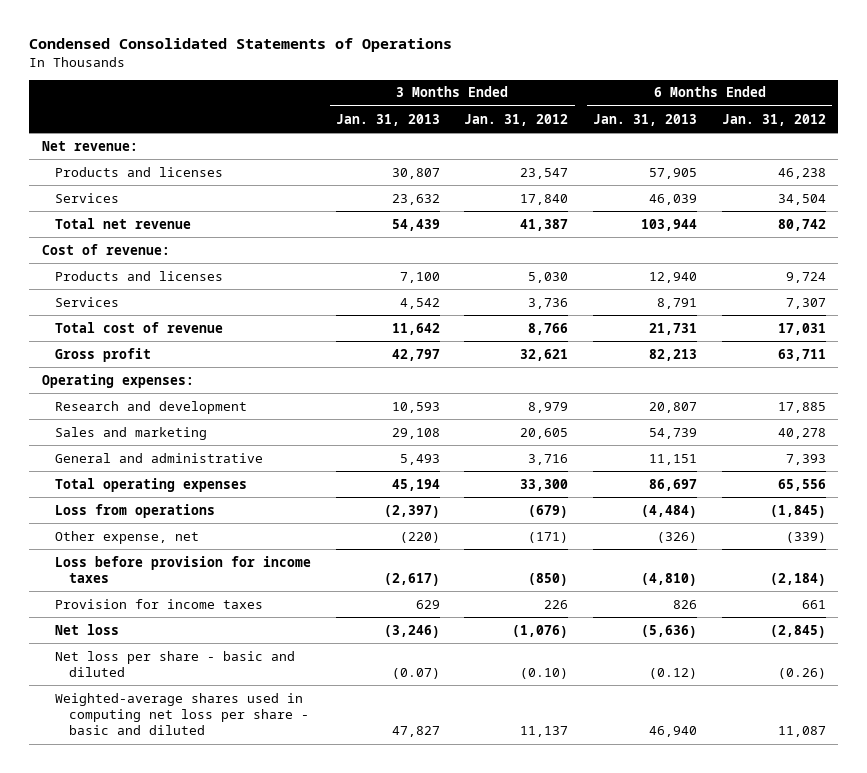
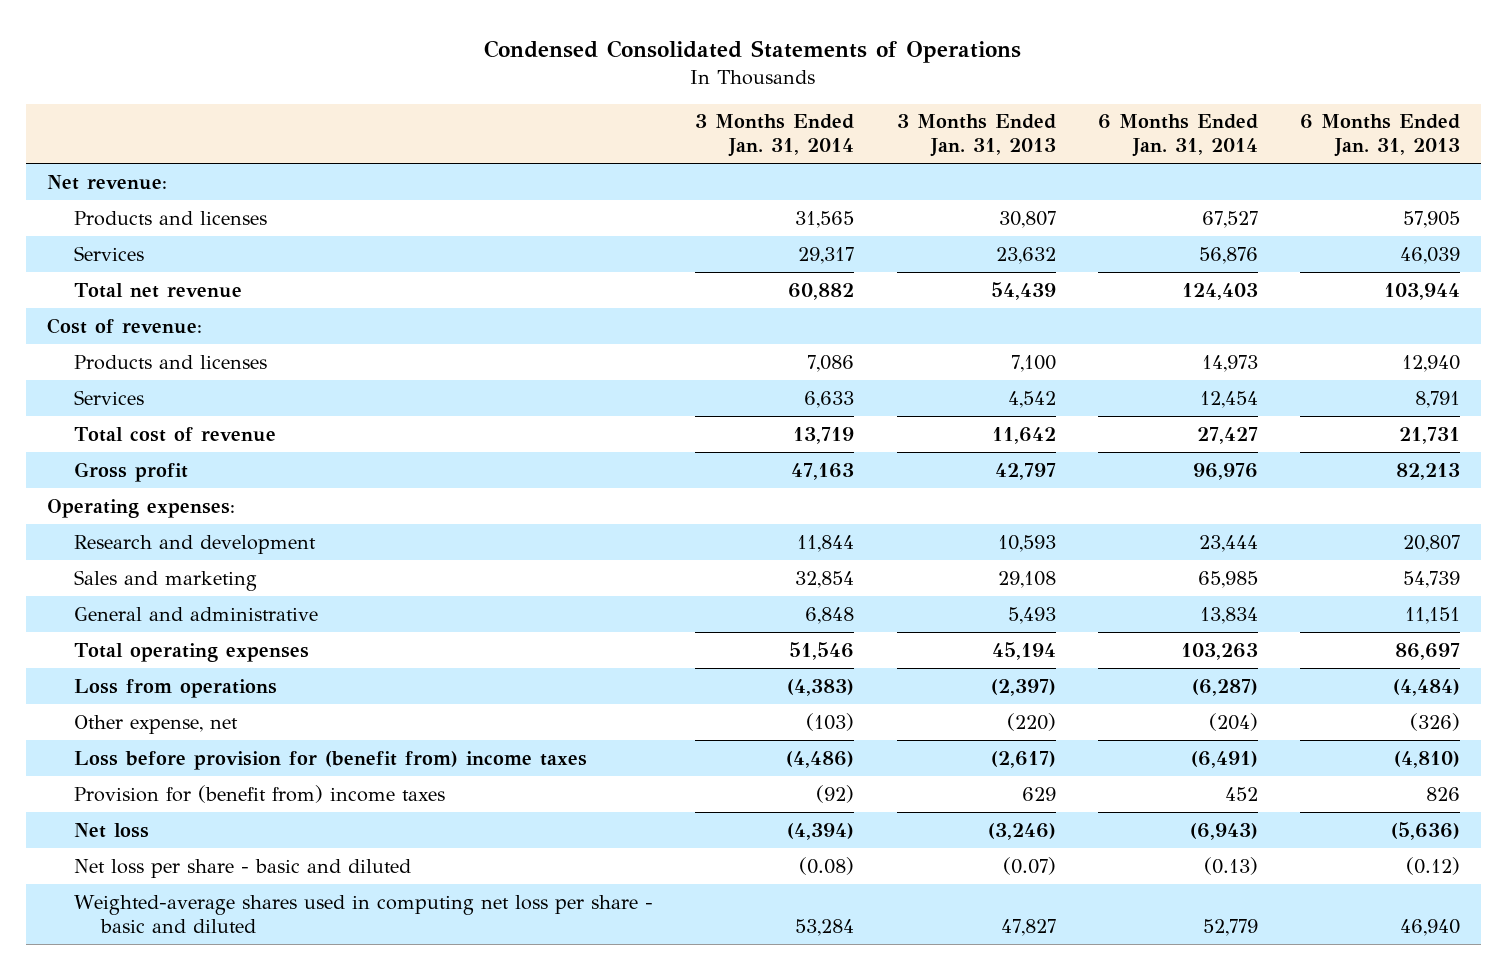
[464,113,569,126] Jan. 31, 2012 -> none
[721,113,826,126] Jan. 31, 2012 -> none
none -> [695,114,855,158] 3 Months Ended Jan. 31, 2014
none -> [1097,114,1258,158] 6 Months Ended Jan. 31, 2014
[55,555,312,584] Loss before provision for income taxes -> [73,750,587,770] Loss before provision for (benefit from) income taxes
[55,598,264,609] Provision for income taxes -> [73,784,445,803] Provision for (benefit from) income taxes

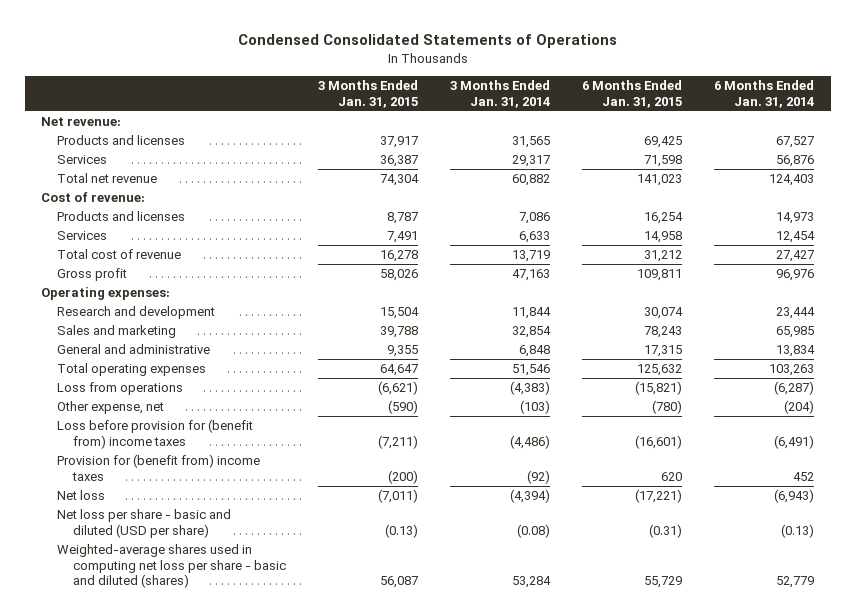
[896,114,1056,158] 3 Months Ended Jan. 31, 2013 -> none
[1300,114,1461,158] 6 Months Ended Jan. 31, 2013 -> none
none -> [317,80,418,108] 3 Months Ended Jan. 31, 2015
none -> [582,80,683,108] 6 Months Ended Jan. 31, 2015
[73,858,411,878] Net loss per share - basic and diluted -> [56,509,231,538] Net loss per share - basic and diluted (USD per share)
[73,894,653,933] Weighted-average shares used in computing net loss per share - basic and diluted -> [56,544,286,589] Weighted-average shares used in computing net loss per share - basic and diluted (shares)

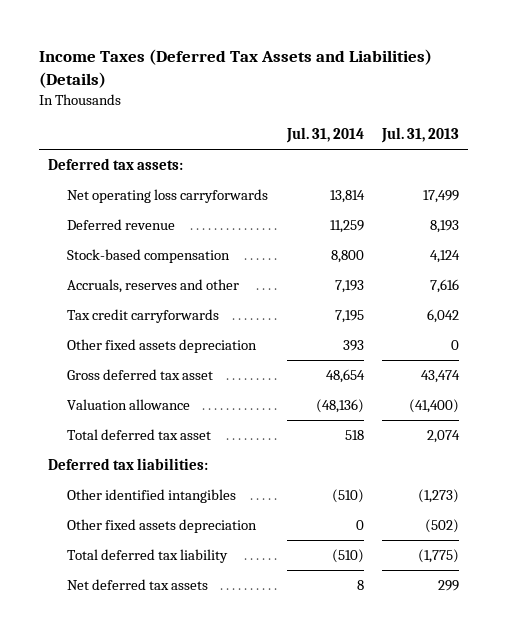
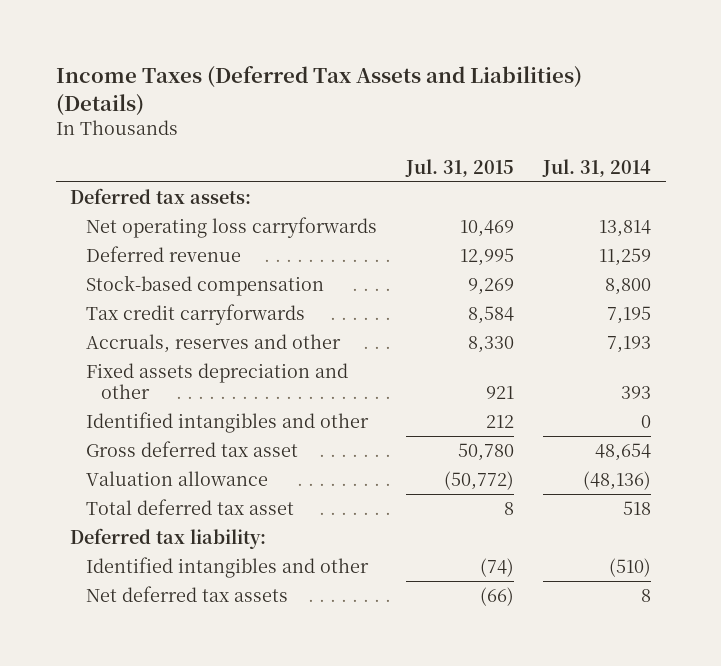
[381,127,460,144] Jul. 31, 2013 -> none
none -> [404,158,514,177] Jul. 31, 2015
[67,278,240,293] Accruals, reserves and other -> [85,333,341,353] Accruals, reserves and other
[67,338,258,353] Other fixed assets depreciation -> [85,362,348,399] Fixed assets depreciation and other
none -> [85,411,369,433] Identified intangibles and other
[67,518,258,533] Other fixed assets depreciation -> none
[67,548,229,563] Total deferred tax liability -> none
[48,457,209,470] Deferred tax liabilities: -> [70,527,267,549] Deferred tax liability:
[67,488,237,503] Other identified intangibles -> [85,556,369,578] Identified intangibles and other

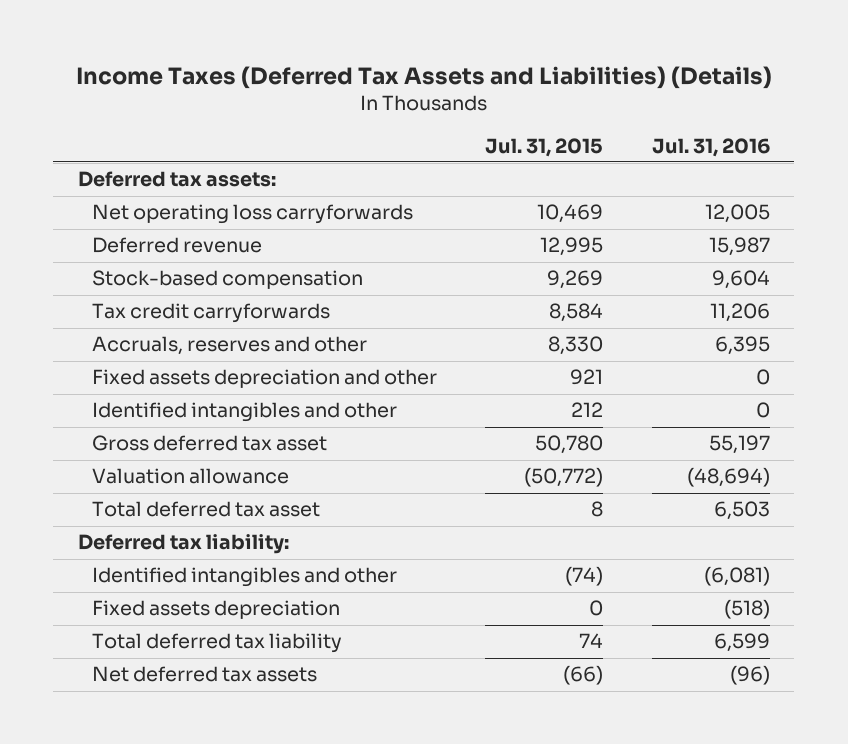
[542,158,652,177] Jul. 31, 2014 -> none
none -> [652,137,771,157] Jul. 31, 2016
none -> [91,600,340,620] Fixed assets depreciation
none -> [91,633,342,654] Total deferred tax liability

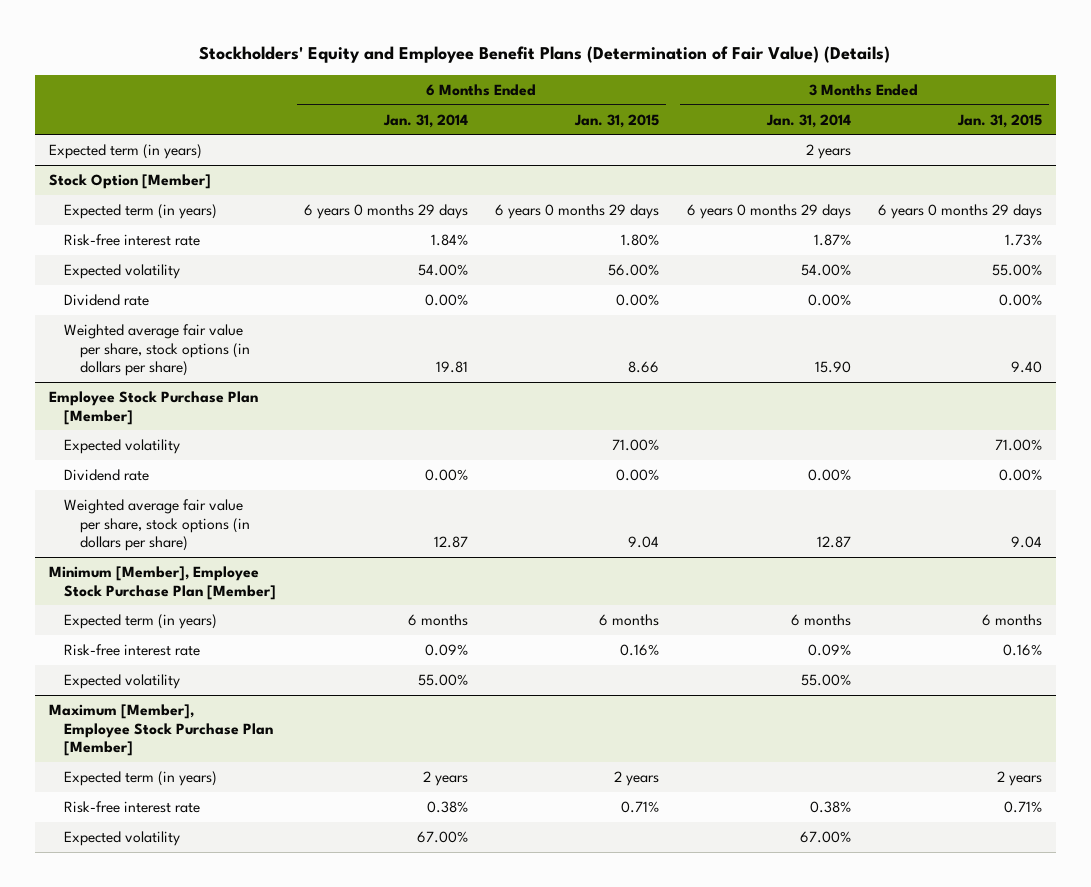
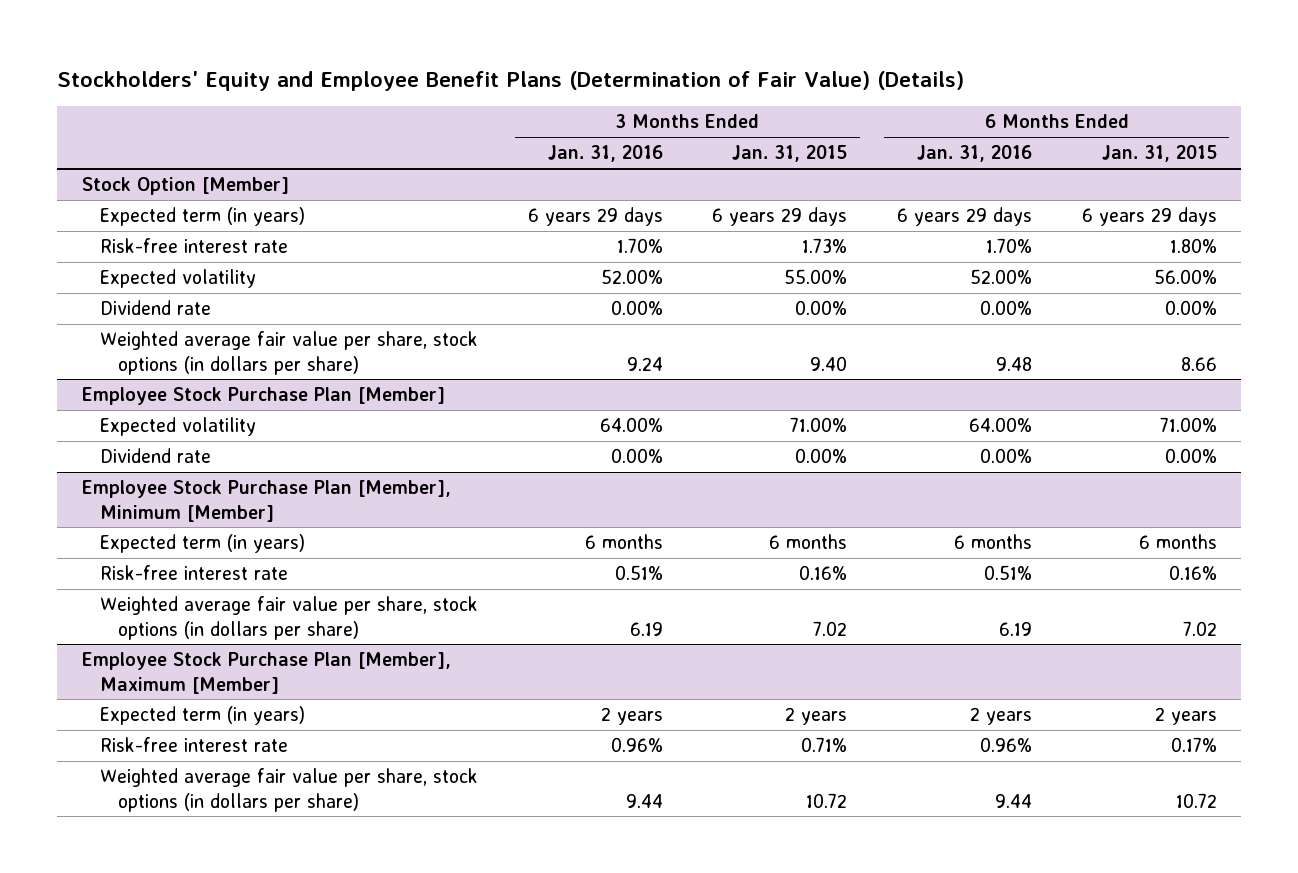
[382,113,468,128] Jan. 31, 2014 -> none
[765,113,851,128] Jan. 31, 2014 -> none
none -> [547,145,663,163] Jan. 31, 2016
none -> [916,145,1032,163] Jan. 31, 2016
[48,144,202,160] Expected term (in years) -> none
[495,204,660,220] 6 years 0 months 29 days -> [1081,207,1217,227] 6 years 29 days
[878,204,1043,220] 6 years 0 months 29 days -> [712,207,848,227] 6 years 29 days
[64,499,250,552] Weighted average fair value per share, stock options (in dollars per share) -> none
[48,566,277,600] Minimum [Member], Employee Stock Purchase Plan [Member] -> [81,480,451,522] Employee Stock Purchase Plan [Member], Minimum [Member]
[64,674,181,690] Expected volatility -> none
none -> [99,596,478,640] Weighted average fair value per share, stock options (in dollars per share)
[48,704,274,757] Maximum [Member], Employee Stock Purchase Plan [Member] -> [81,652,451,694] Employee Stock Purchase Plan [Member], Maximum [Member]
[64,831,181,847] Expected volatility -> none
[621,801,660,814] 0.71% -> [1170,737,1217,753] 0.17%
none -> [99,768,478,812] Weighted average fair value per share, stock options (in dollars per share)

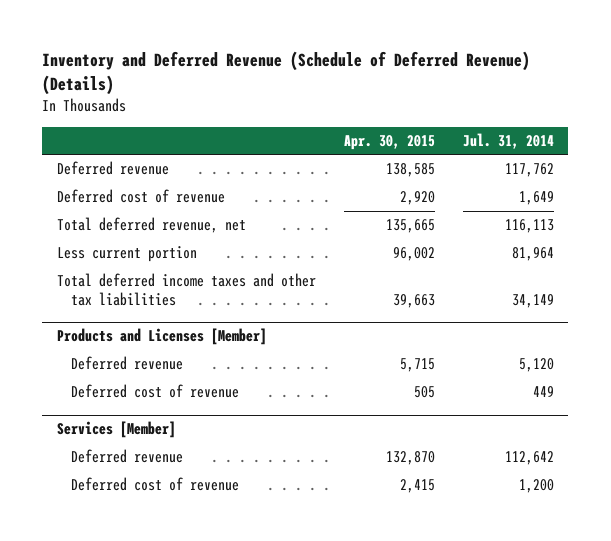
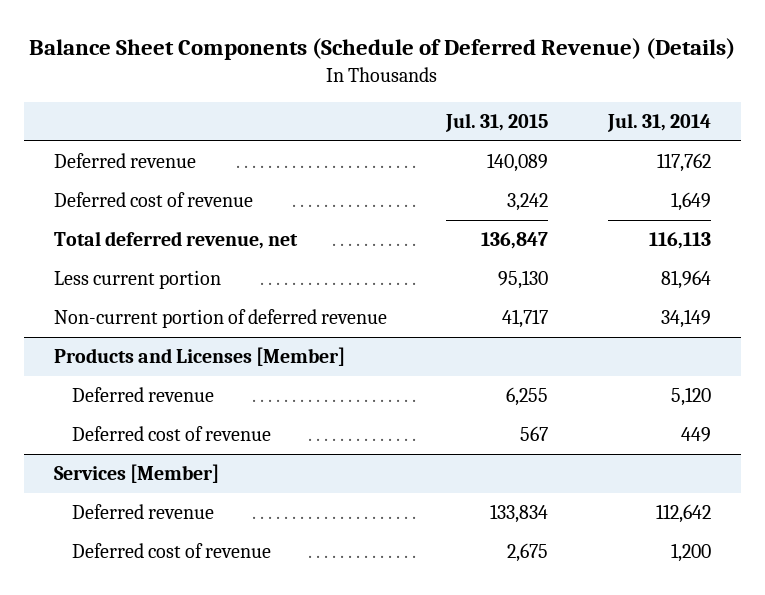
[42,51,531,96] Inventory and Deferred Revenue (Schedule of Deferred Revenue) (Details) -> [29,37,736,60] Balance Sheet Components (Schedule of Deferred Revenue) (Details)
[343,134,435,150] Apr. 30, 2015 -> none
none -> [445,113,549,133] Jul. 31, 2015
[56,273,316,306] Total deferred income taxes and other tax liabilities -> [53,309,387,329] Non-current portion of deferred revenue

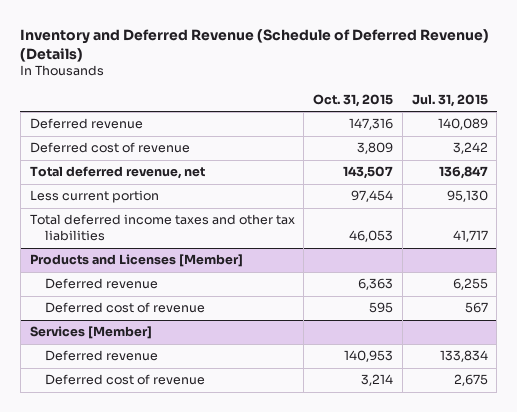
[29,37,736,60] Balance Sheet Components (Schedule of Deferred Revenue) (Details) -> [20,28,490,62] Inventory and Deferred Revenue (Schedule of Deferred Revenue) (Details)
[607,113,712,133] Jul. 31, 2014 -> none
none -> [313,93,394,107] Oct. 31, 2015
[53,309,387,329] Non-current portion of deferred revenue -> [29,214,295,242] Total deferred income taxes and other tax liabilities

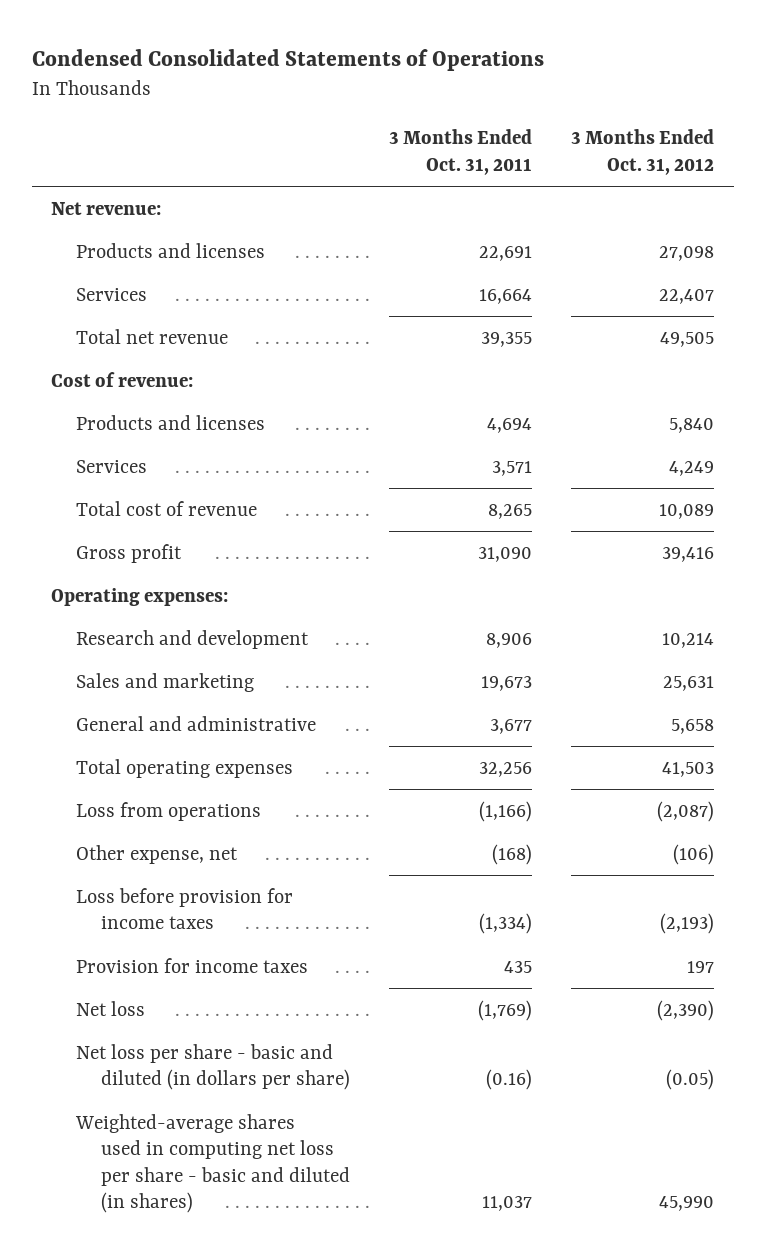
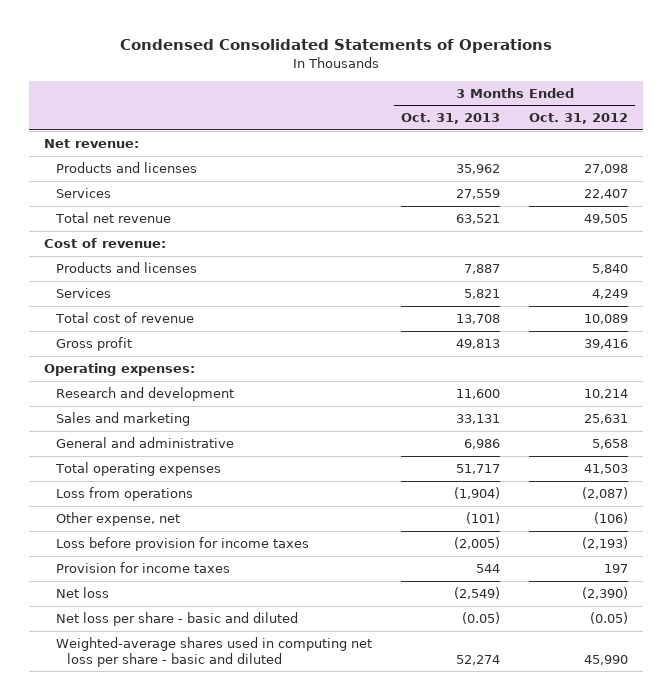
[389,129,533,175] 3 Months Ended Oct. 31, 2011 -> none
none -> [400,113,500,125] Oct. 31, 2013
[76,1043,351,1091] Net loss per share - basic and diluted (in dollars per share) -> [55,612,298,627] Net loss per share - basic and diluted
[75,1113,351,1213] Weighted-average shares used in computing net loss per share - basic and diluted (in shares) -> [55,637,372,667] Weighted-average shares used in computing net loss per share - basic and diluted

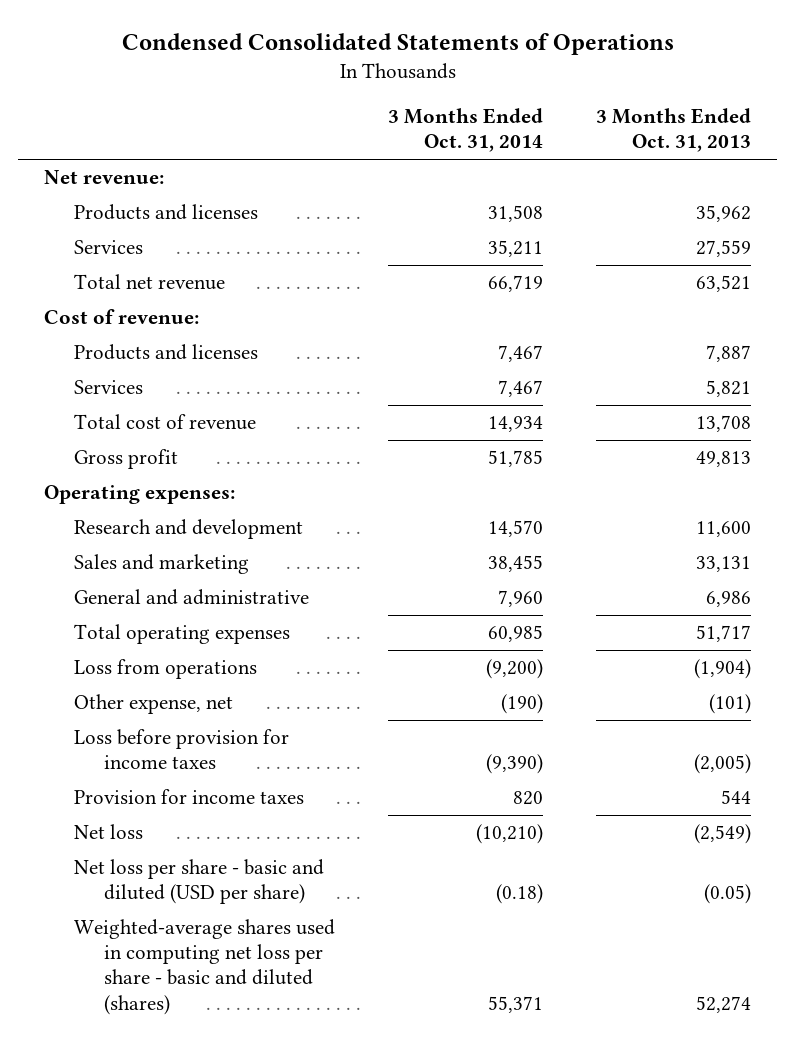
[529,113,629,125] Oct. 31, 2012 -> none
none -> [387,108,543,153] 3 Months Ended Oct. 31, 2014
[55,612,298,627] Net loss per share - basic and diluted -> [74,859,325,905] Net loss per share - basic and diluted (USD per share)
[55,637,372,667] Weighted-average shares used in computing net loss per share - basic and diluted -> [74,919,336,1015] Weighted-average shares used in computing net loss per share - basic and diluted (shares)

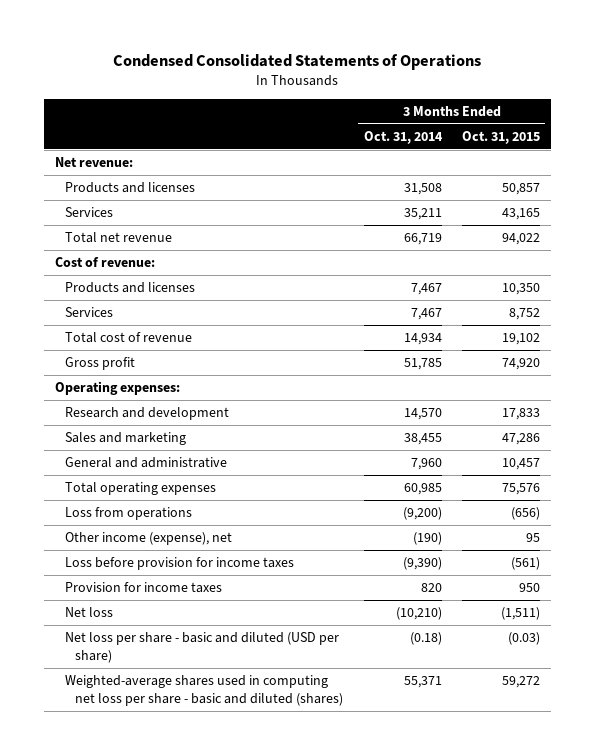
[595,108,751,153] 3 Months Ended Oct. 31, 2013 -> none
none -> [462,130,541,144] Oct. 31, 2015
[74,694,234,715] Other expense, net -> [64,531,232,545] Other income (expense), net

